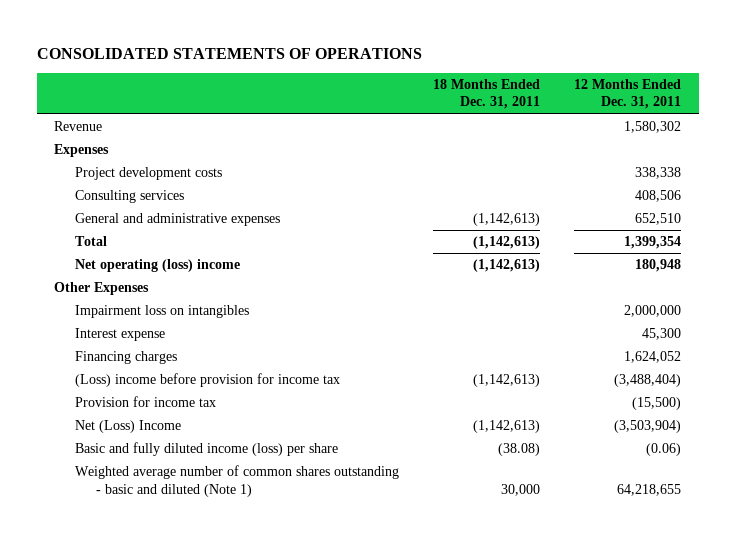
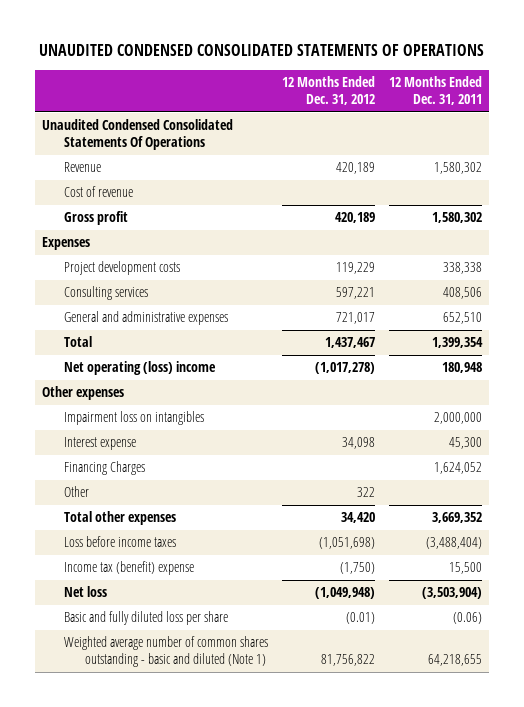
[36,47,422,59] CONSOLIDATED STATEMENTS OF OPERATIONS -> [38,43,484,56] UNAUDITED CONDENSED CONSOLIDATED STATEMENTS OF OPERATIONS
[433,78,541,110] 18 Months Ended Dec. 31, 2011 -> none
none -> [281,76,375,105] 12 Months Ended Dec. 31, 2012
none -> [41,119,233,151] Unaudited Condensed Consolidated Statements Of Operations
none -> [63,186,133,198] Cost of revenue
none -> [63,211,128,226] Gross profit
[53,282,149,296] Other Expenses -> [41,386,124,401] Other expenses
[75,351,178,365] Financing charges -> [63,461,145,476] Financing Charges
none -> [63,486,89,498] Other
none -> [63,511,176,526] Total other expenses
[75,373,341,388] (Loss) income before provision for income tax -> [63,536,176,548] Loss before income taxes
[75,396,217,408] Provision for income tax -> [63,561,194,576] Income tax (benefit) expense
[632,397,682,411] (15,500) -> [448,562,482,575] 15,500
[75,420,182,434] Net (Loss) Income -> [63,586,107,598] Net loss
[75,442,339,457] Basic and fully diluted income (loss) per share -> [63,611,228,626] Basic and fully diluted loss per share

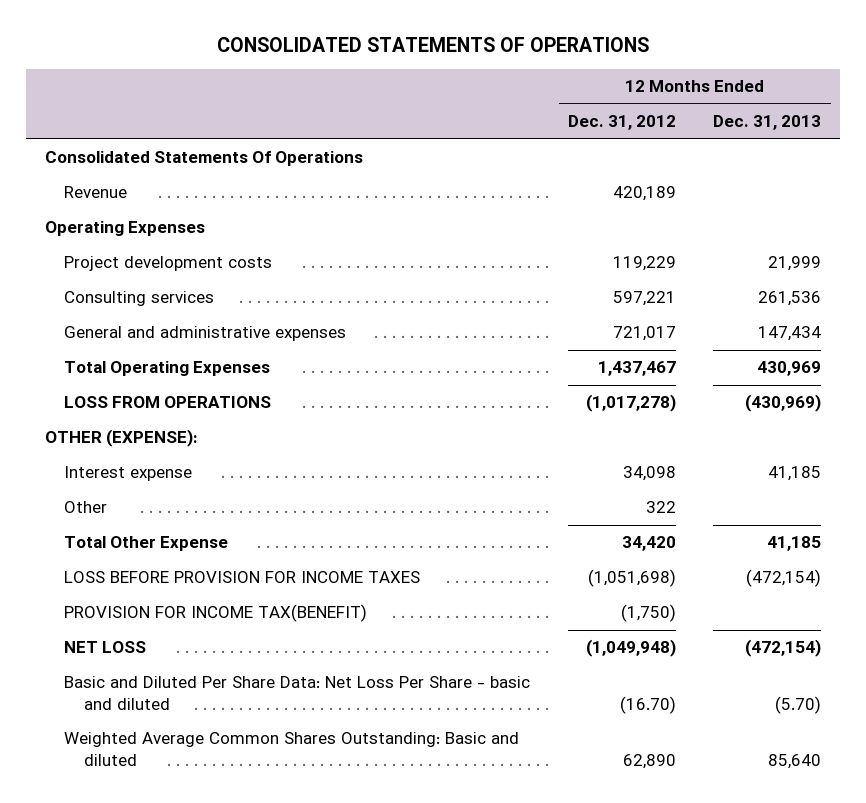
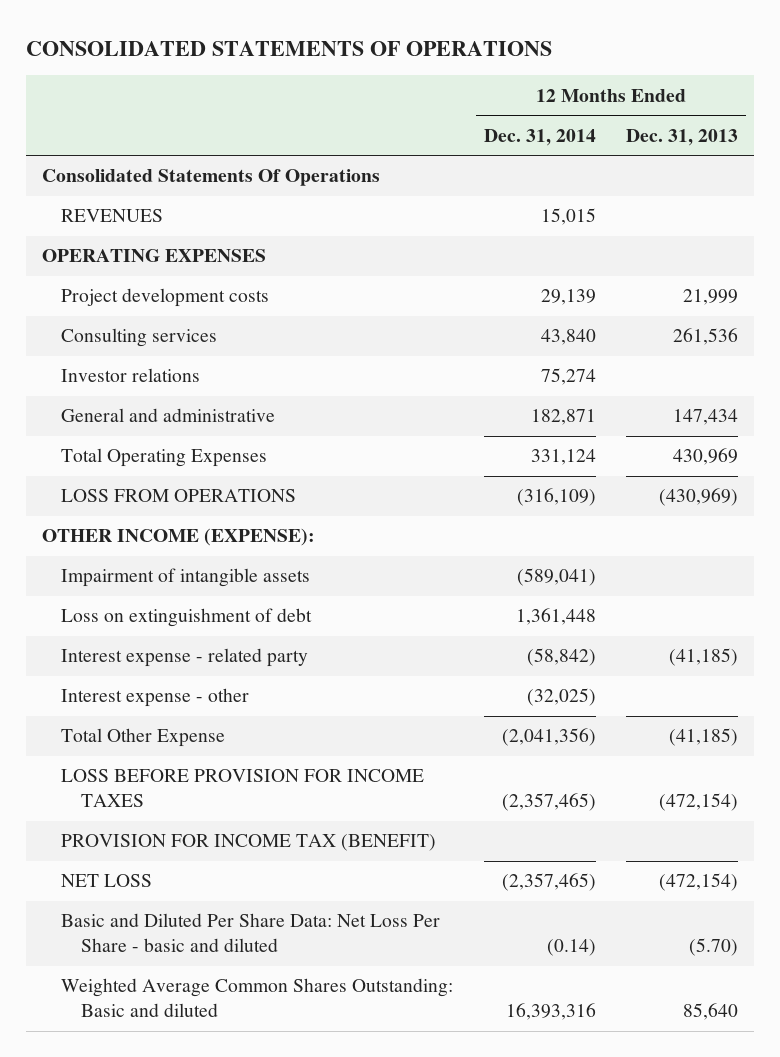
[567,115,676,131] Dec. 31, 2012 -> none
none -> [483,128,596,146] Dec. 31, 2014
[64,186,128,199] Revenue -> [61,209,164,223] REVENUES
[45,221,206,237] Operating Expenses -> [41,249,266,263] OPERATING EXPENSES
none -> [61,368,201,383] Investor relations
[64,326,347,342] General and administrative expenses -> [61,408,276,423] General and administrative
[45,429,199,448] OTHER (EXPENSE): -> [41,528,315,547] OTHER INCOME (EXPENSE):
none -> [61,568,311,588] Impairment of intangible assets
none -> [61,608,313,628] Loss on extinguishment of debt
[64,466,193,482] Interest expense -> [61,648,309,668] Interest expense - related party
[768,466,822,482] 41,185 -> [669,648,739,667] (41,185)
[64,501,108,514] Other -> [61,688,250,708] Interest expense - other
[767,536,822,552] 41,185 -> [669,728,739,747] (41,185)
[64,604,368,623] PROVISION FOR INCOME TAX(BENEFIT) -> [61,834,437,852] PROVISION FOR INCOME TAX (BENEFIT)

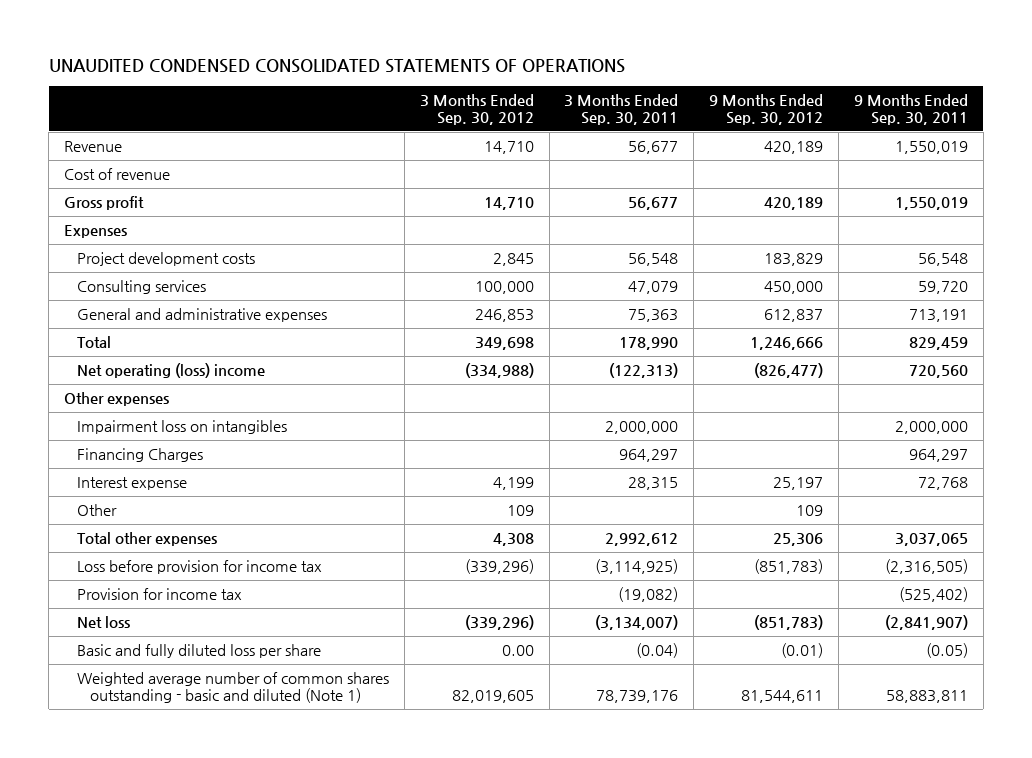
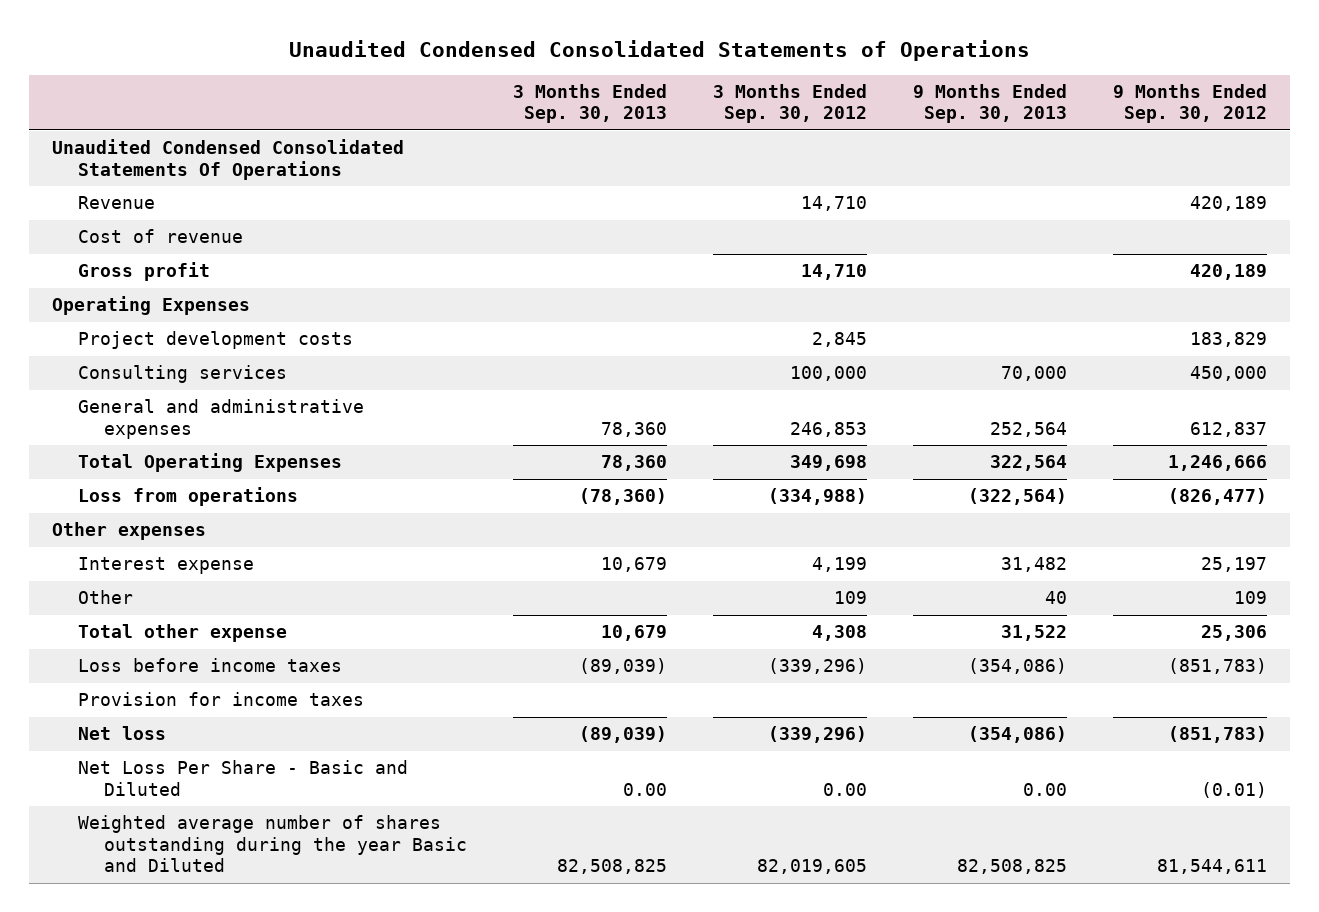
[48,59,625,74] UNAUDITED CONDENSED CONSOLIDATED STATEMENTS OF OPERATIONS -> [288,39,1030,61] Unaudited Condensed Consolidated Statements of Operations
[564,93,679,125] 3 Months Ended Sep. 30, 2011 -> none
[853,93,968,125] 9 Months Ended Sep. 30, 2011 -> none
none -> [512,83,667,124] 3 Months Ended Sep. 30, 2013
none -> [913,83,1068,124] 9 Months Ended Sep. 30, 2013
none -> [52,139,405,180] Unaudited Condensed Consolidated Statements Of Operations
[64,225,128,239] Expenses -> [52,296,251,316] Operating Expenses
[77,336,112,349] Total -> [78,453,343,473] Total Operating Expenses
[77,363,266,379] Net operating (loss) income -> [78,487,299,507] Loss from operations
[77,420,288,435] Impairment loss on intangibles -> none
[77,448,204,463] Financing Charges -> none
[77,532,218,547] Total other expenses -> [78,624,288,643] Total other expense
[77,560,323,575] Loss before provision for income tax -> [78,658,343,673] Loss before income taxes
[77,588,243,601] Provision for income tax -> [78,692,365,707] Provision for income taxes
[77,644,322,659] Basic and fully diluted loss per share -> [78,760,409,796] Net Loss Per Share - Basic and Diluted
[77,672,390,703] Weighted average number of common shares outstanding - basic and diluted (Note 1) -> [78,815,467,873] Weighted average number of shares outstanding during the year Basic and Diluted

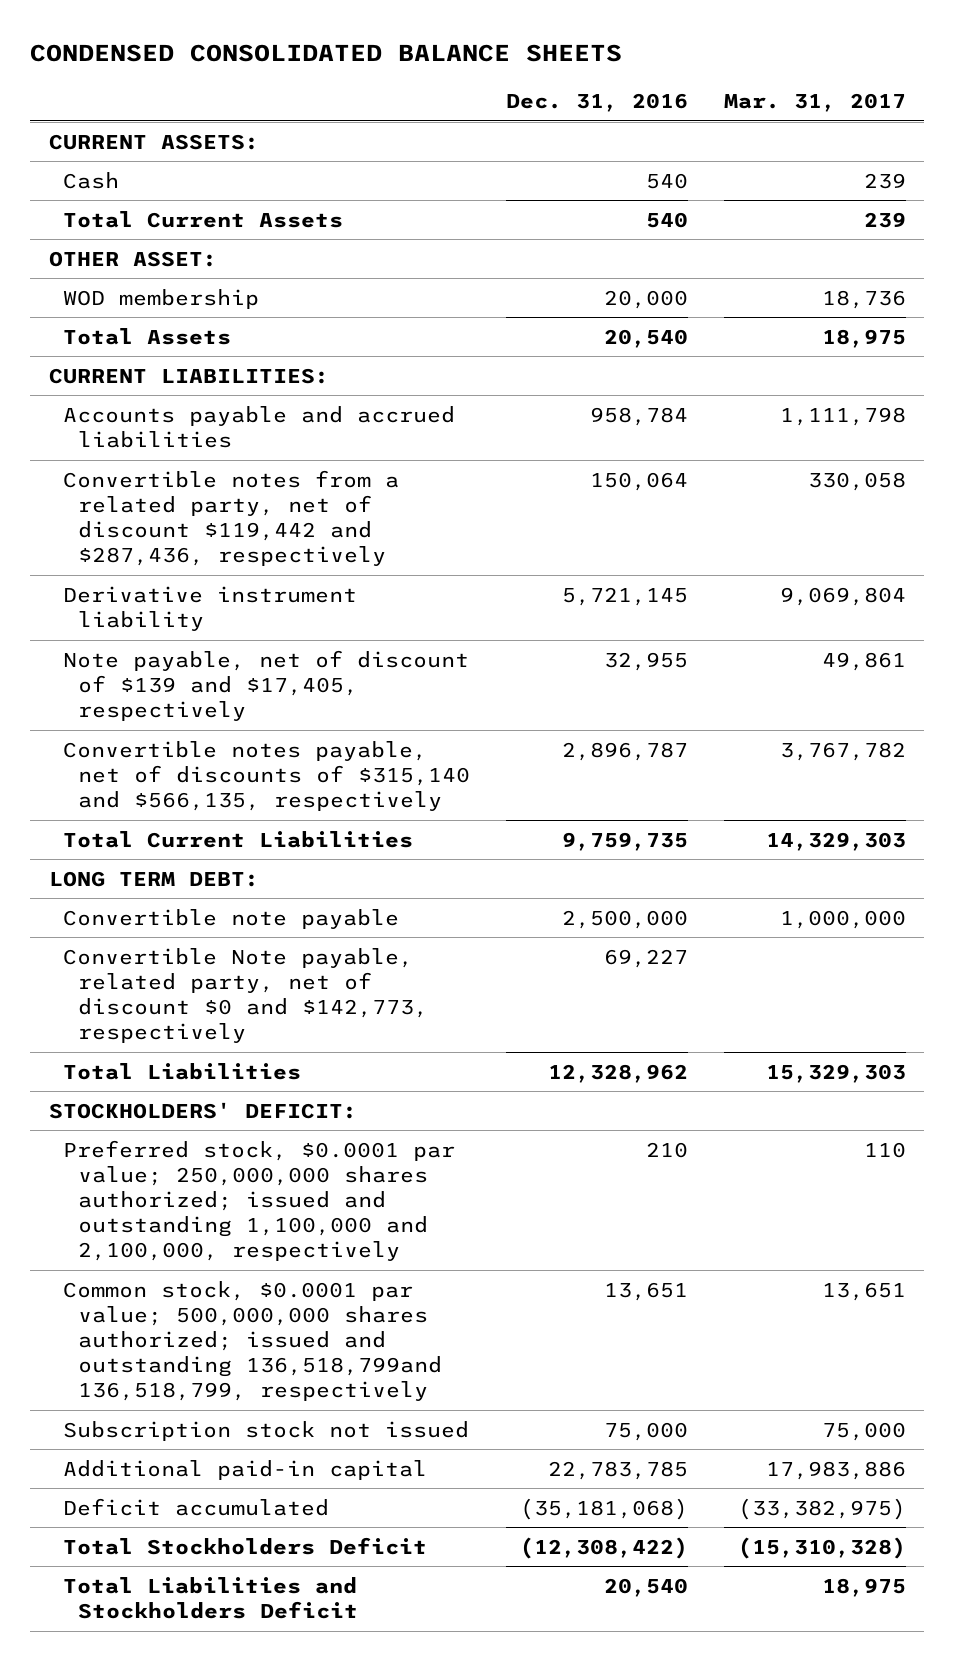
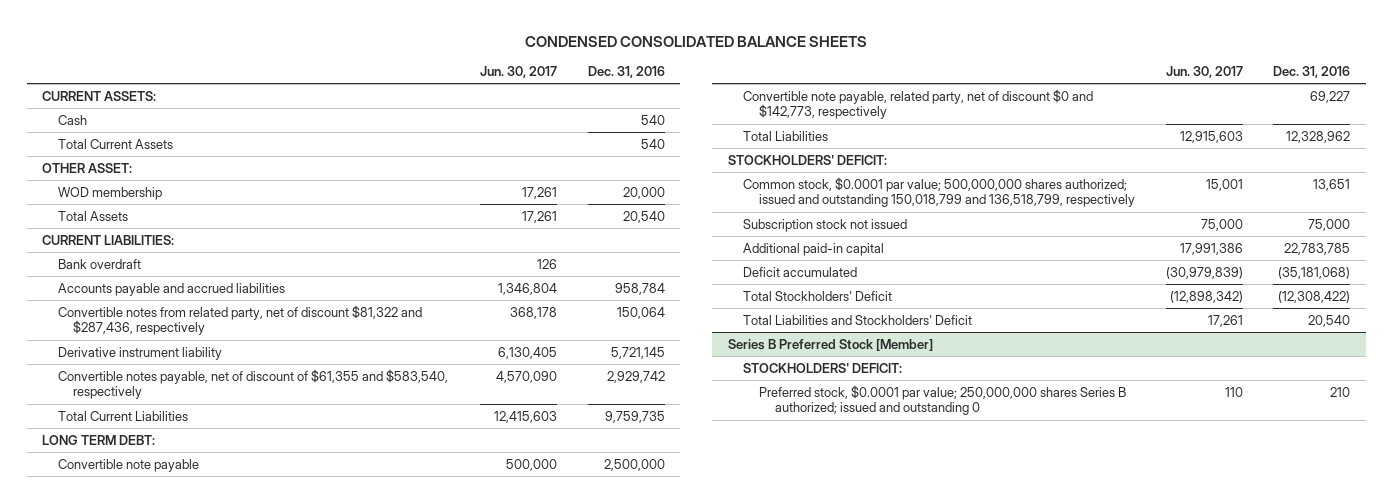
[724,92,907,112] Mar. 31, 2017 -> none
none -> [480,66,558,79] Jun. 30, 2017
none -> [57,258,141,269] Bank overdraft
[63,469,400,567] Convertible notes from a related party, net of discount $119,442 and $287,436, respectively -> [57,304,422,336] Convertible notes from related party, net of discount $81,322 and $287,436, respectively
[63,649,470,722] Note payable, net of discount of $139 and $17,405, respectively -> none
[63,740,470,812] Convertible notes payable, net of discounts of $315,140 and $566,135, respectively -> [57,368,448,400] Convertible notes payable, net of discount of $61,355 and $583,540, respectively
[561,741,688,761] 2,896,787 -> [606,370,665,383] 2,929,742
[63,947,428,1044] Convertible Note payable, related party, net of discount $0 and $142,773, respectively -> [743,88,1094,120] Convertible note payable, related party, net of discount $0 and $142,773, respectively
[63,1139,456,1262] Preferred stock, $0.0001 par value; 250,000,000 shares authorized; issued and outstanding 1,100,000 and 2,100,000, respectively -> none
[63,1280,442,1402] Common stock, $0.0001 par value; 500,000,000 shares authorized; issued and outstanding 136,518,799and 136,518,799, respectively -> [743,176,1136,208] Common stock, $0.0001 par value; 500,000,000 shares authorized; issued and outstanding 150,018,799 and 136,518,799, respectively
[63,1536,428,1555] Total Stockholders Deficit -> [743,290,893,301] Total Stockholders' Deficit
[63,1576,358,1619] Total Liabilities and Stockholders Deficit -> [743,314,973,325] Total Liabilities and Stockholders' Deficit
none -> [727,338,933,351] Series B Preferred Stock [Member]
none -> [743,362,903,373] STOCKHOLDERS' DEFICIT:
none -> [759,384,1127,416] Preferred stock, $0.0001 par value; 250,000,000 shares Series B authorized; issued and outstanding 0

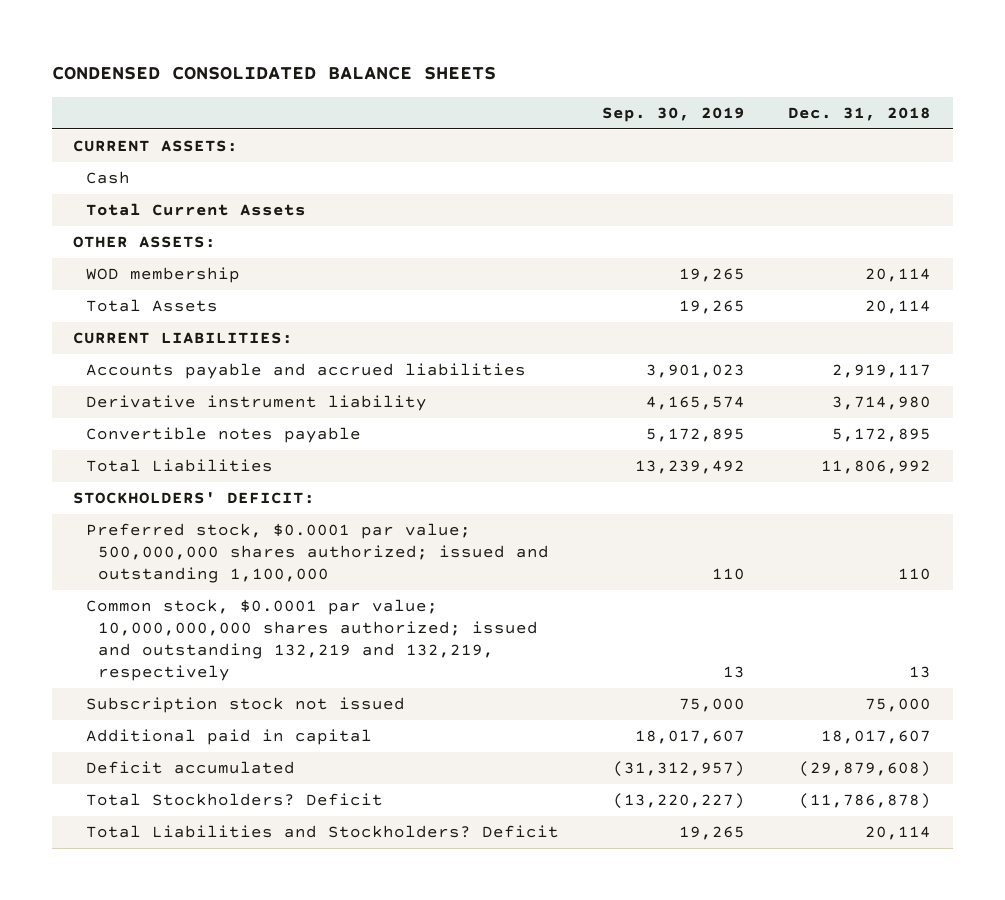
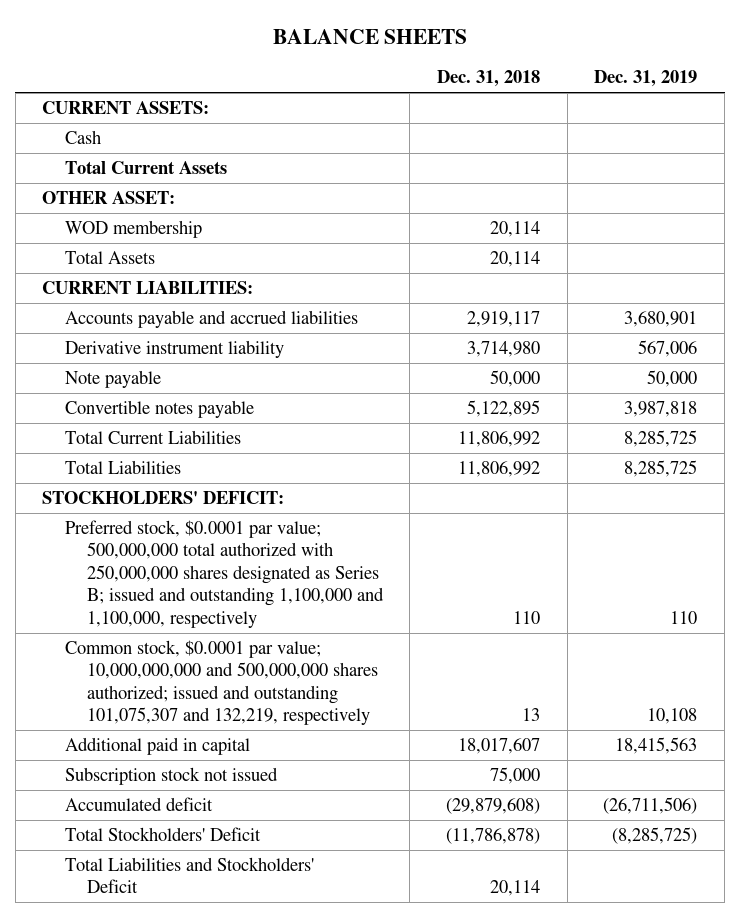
[51,66,496,81] CONDENSED CONSOLIDATED BALANCE SHEETS -> [272,28,467,44] BALANCE SHEETS
[602,106,746,122] Sep. 30, 2019 -> none
none -> [594,70,698,88] Dec. 31, 2019
[73,236,217,249] OTHER ASSETS: -> [42,191,176,205] OTHER ASSET:
none -> [64,370,161,389] Note payable
[832,428,932,443] 5,172,895 -> [467,400,541,418] 5,122,895
none -> [64,430,241,445] Total Current Liabilities
[85,523,550,584] Preferred stock, $0.0001 par value; 500,000,000 shares authorized; issued and outstanding 1,100,000 -> [64,520,384,628] Preferred stock, $0.0001 par value; 500,000,000 total authorized with 250,000,000 shares designated as Series B; issued and outstanding 1,100,000 and 1,100,000, respectively
[85,599,539,682] Common stock, $0.0001 par value; 10,000,000,000 shares authorized; issued and outstanding 132,219 and 132,219, respectively -> [64,640,378,726] Common stock, $0.0001 par value; 10,000,000,000 and 500,000,000 shares authorized; issued and outstanding 101,075,307 and 132,219, respectively
[85,697,405,714] Subscription stock not issued -> [64,767,278,786] Subscription stock not issued
[85,761,295,775] Deficit accumulated -> [64,797,213,812] Accumulated deficit
[85,793,383,807] Total Stockholders? Deficit -> [64,827,261,842] Total Stockholders' Deficit
[85,825,559,839] Total Liabilities and Stockholders? Deficit -> [64,857,314,894] Total Liabilities and Stockholders' Deficit

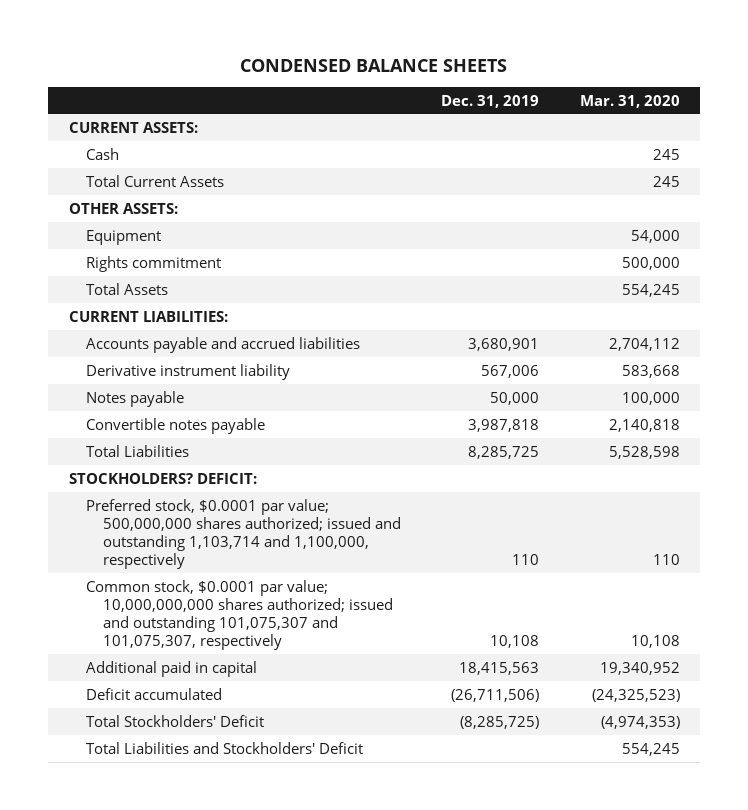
[272,28,467,44] BALANCE SHEETS -> [240,58,508,72] CONDENSED BALANCE SHEETS
[437,70,541,88] Dec. 31, 2018 -> none
none -> [579,94,680,108] Mar. 31, 2020
[64,220,202,239] WOD membership -> none
[42,191,176,205] OTHER ASSET: -> [68,202,178,214] OTHER ASSETS:
none -> [85,229,161,245] Equipment
none -> [85,255,221,272] Rights commitment
[64,370,161,389] Note payable -> none
none -> [85,390,184,407] Notes payable
[64,430,241,445] Total Current Liabilities -> none
[42,491,285,505] STOCKHOLDERS' DEFICIT: -> [68,472,257,484] STOCKHOLDERS? DEFICIT:
[64,520,384,628] Preferred stock, $0.0001 par value; 500,000,000 total authorized with 250,000,000 shares designated as Series B; issued and outstanding 1,100,000 and 1,100,000, respectively -> [85,498,401,570] Preferred stock, $0.0001 par value; 500,000,000 shares authorized; issued and outstanding 1,103,714 and 1,100,000, respectively
[64,640,378,726] Common stock, $0.0001 par value; 10,000,000,000 and 500,000,000 shares authorized; issued and outstanding 101,075,307 and 132,219, respectively -> [85,579,393,651] Common stock, $0.0001 par value; 10,000,000,000 shares authorized; issued and outstanding 101,075,307 and 101,075,307, respectively
[64,767,278,786] Subscription stock not issued -> none
[64,797,213,812] Accumulated deficit -> [85,687,222,700] Deficit accumulated

